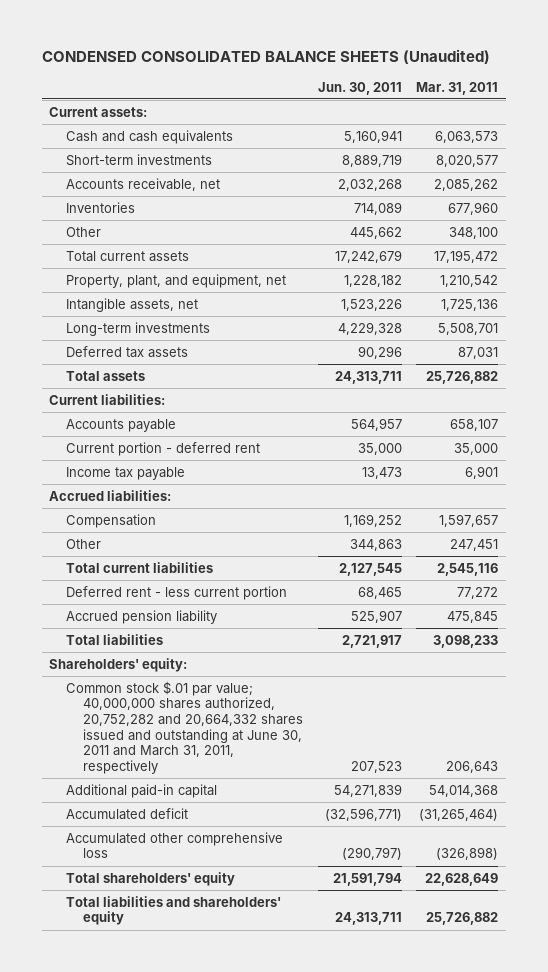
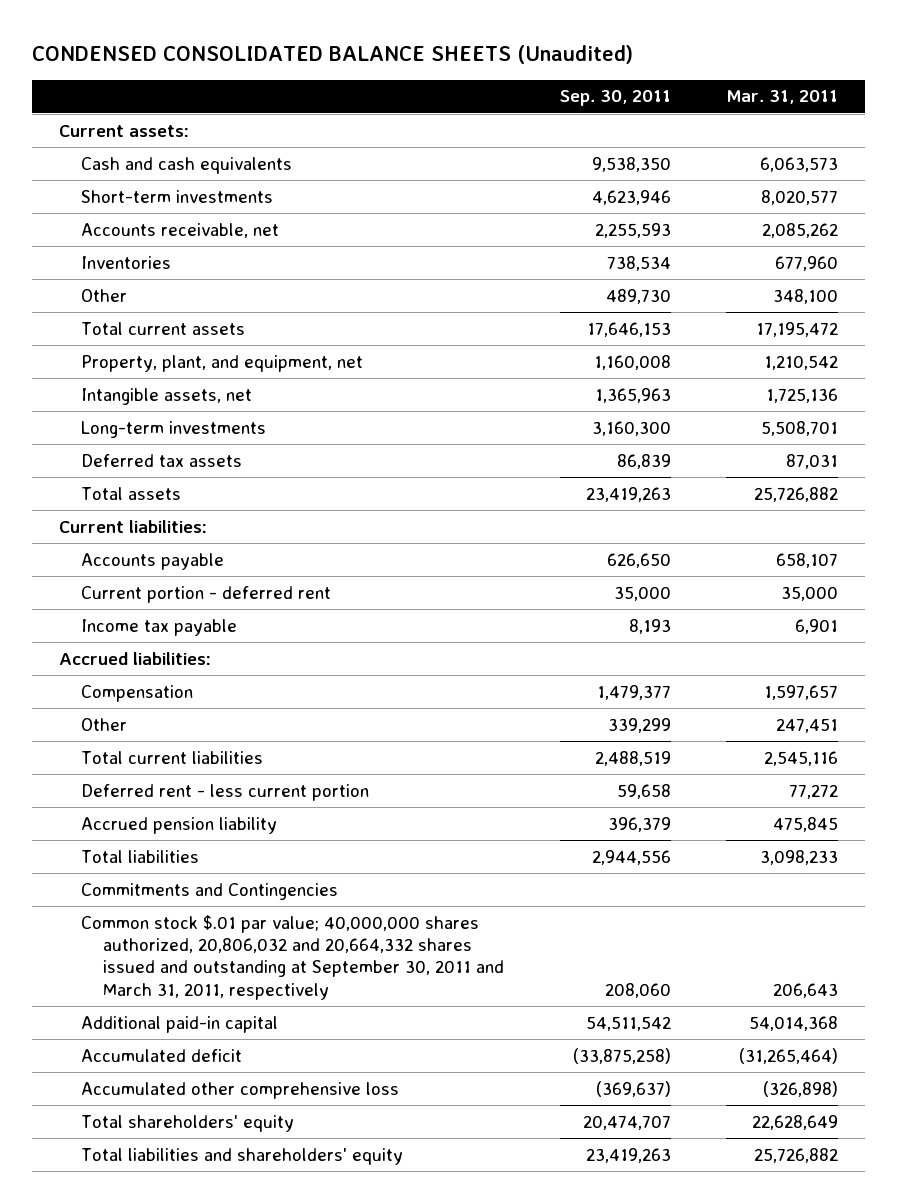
[317,81,402,95] Jun. 30, 2011 -> none
none -> [559,90,671,107] Sep. 30, 2011
[49,657,188,672] Shareholders' equity: -> none
none -> [81,882,339,900] Commitments and Contingencies
[66,680,304,774] Common stock $.01 par value; 40,000,000 shares authorized, 20,752,282 and 20,664,332 shares issued and outstanding at June 30, 2011 and March 31, 2011, respectively -> [81,914,505,1000] Common stock $.01 par value; 40,000,000 shares authorized, 20,806,032 and 20,664,332 shares issued and outstanding at September 30, 2011 and March 31, 2011, respectively

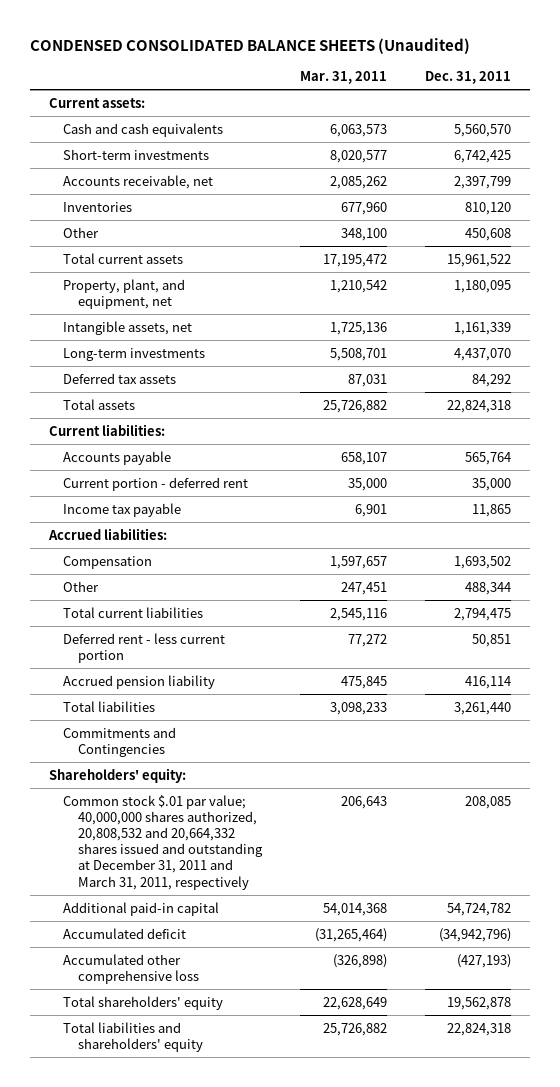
[559,90,671,107] Sep. 30, 2011 -> none
none -> [425,71,512,85] Dec. 31, 2011
none -> [49,767,187,783] Shareholders' equity:
[81,914,505,1000] Common stock $.01 par value; 40,000,000 shares authorized, 20,806,032 and 20,664,332 shares issued and outstanding at September 30, 2011 and March 31, 2011, respectively -> [63,794,263,890] Common stock $.01 par value; 40,000,000 shares authorized, 20,808,532 and 20,664,332 shares issued and outstanding at December 31, 2011 and March 31, 2011, respectively

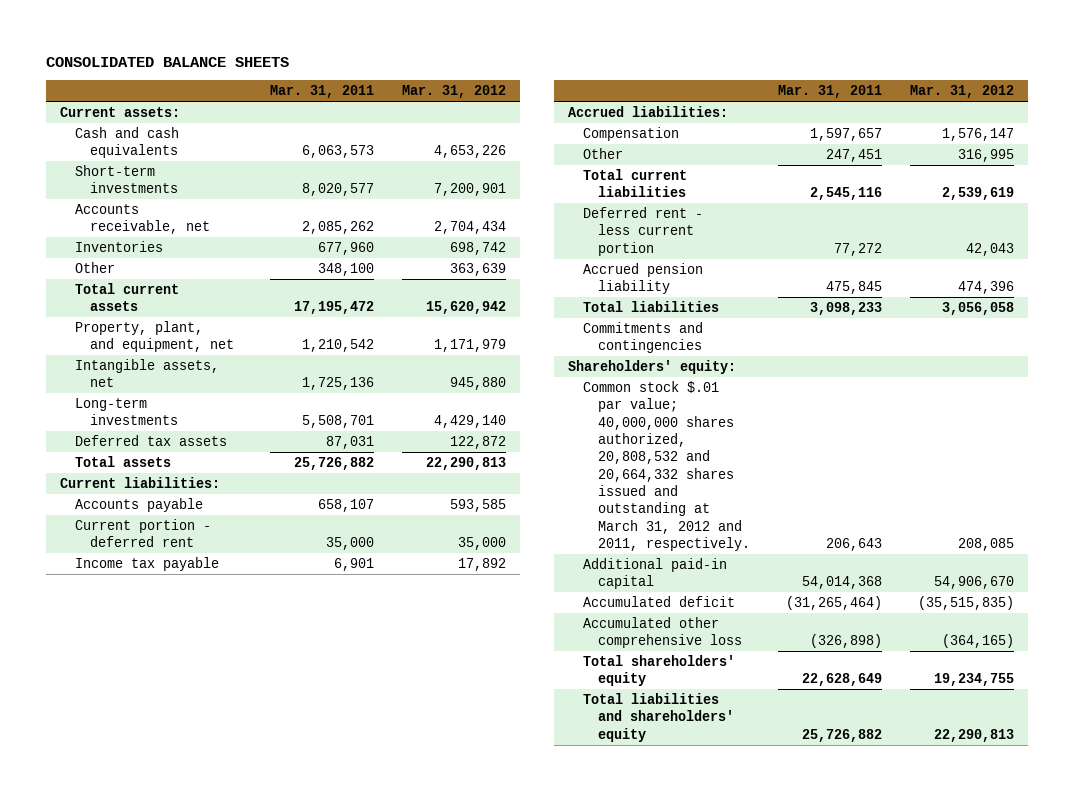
[30,37,471,54] CONDENSED CONSOLIDATED BALANCE SHEETS (Unaudited) -> [45,56,289,67] CONSOLIDATED BALANCE SHEETS
[425,71,512,85] Dec. 31, 2011 -> none
none -> [401,85,506,99] Mar. 31, 2012
[63,726,177,757] Commitments and Contingencies -> [582,321,703,354] Commitments and contingencies
[63,794,263,890] Common stock $.01 par value; 40,000,000 shares authorized, 20,808,532 and 20,664,332 shares issued and outstanding at December 31, 2011 and March 31, 2011, respectively -> [582,380,750,552] Common stock $.01 par value; 40,000,000 shares authorized, 20,808,532 and 20,664,332 shares issued and outstanding at March 31, 2012 and 2011, respectively.

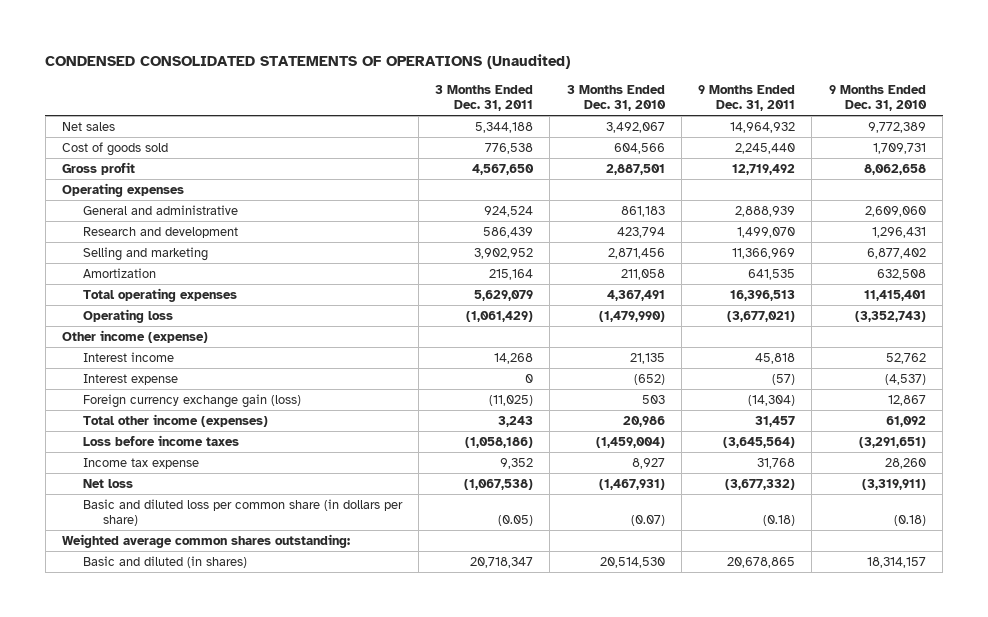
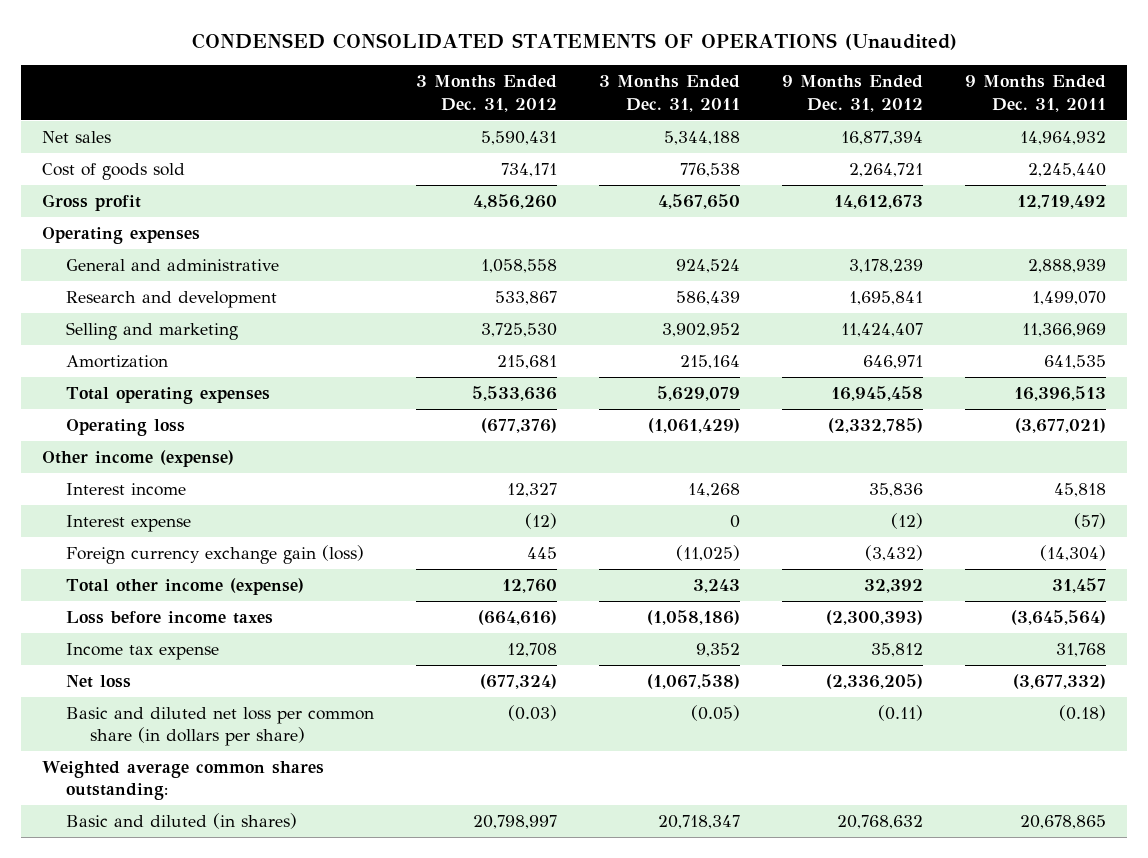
[566,84,666,112] 3 Months Ended Dec. 31, 2010 -> none
[828,84,927,112] 9 Months Ended Dec. 31, 2010 -> none
none -> [415,75,557,112] 3 Months Ended Dec. 31, 2012
none -> [782,75,924,112] 9 Months Ended Dec. 31, 2012
[82,413,268,427] Total other income (expenses) -> [65,578,304,596] Total other income (expense)
[82,498,403,527] Basic and diluted loss per common share (in dollars per share) -> [65,707,374,747] Basic and diluted net loss per common share (in dollars per share)

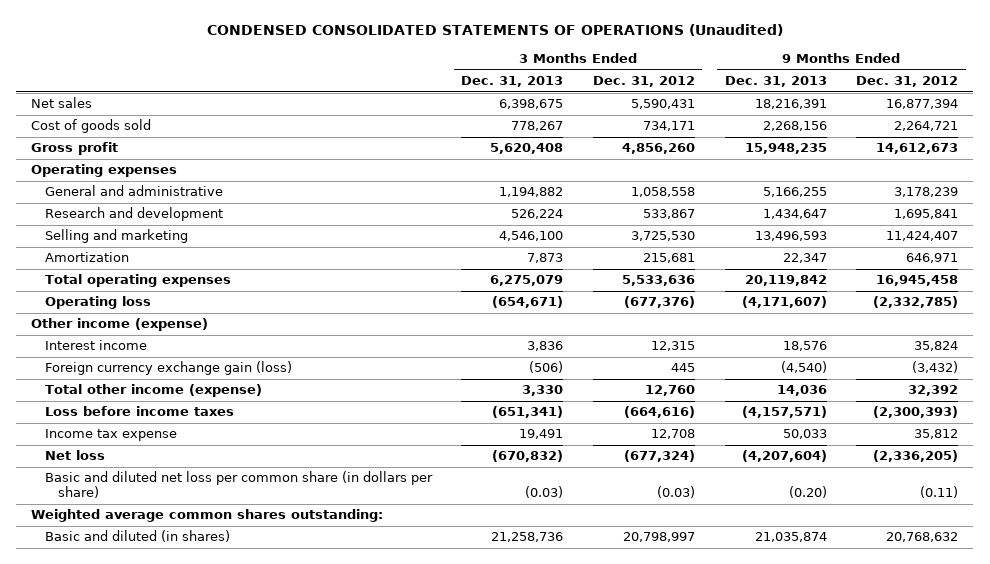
[598,75,740,112] 3 Months Ended Dec. 31, 2011 -> none
[965,75,1107,112] 9 Months Ended Dec. 31, 2011 -> none
none -> [461,76,564,88] Dec. 31, 2013
none -> [724,76,827,88] Dec. 31, 2013
[65,515,191,533] Interest expense -> none
[506,483,557,498] 12,327 -> [650,341,695,352] 12,315
[869,483,924,498] 35,836 -> [914,341,959,352] 35,824

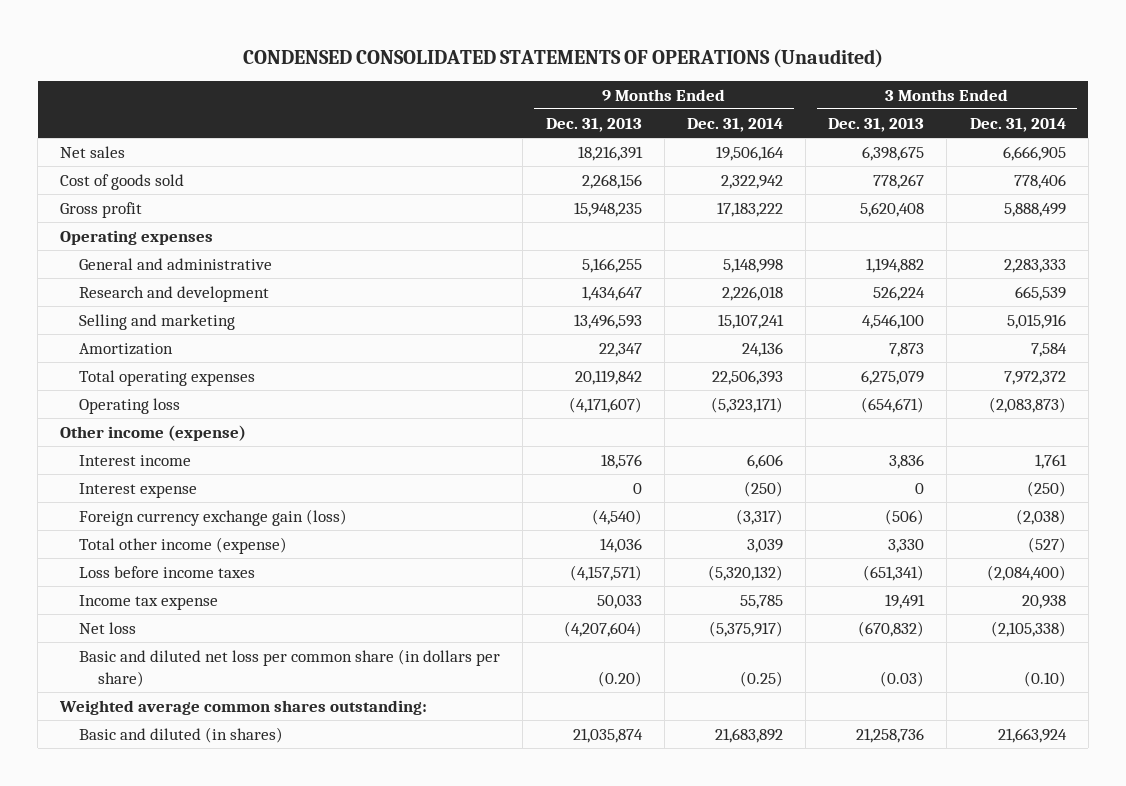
[592,76,695,88] Dec. 31, 2012 -> none
[856,76,959,88] Dec. 31, 2012 -> none
none -> [686,117,783,132] Dec. 31, 2014
none -> [969,117,1066,132] Dec. 31, 2014
none -> [79,482,198,498] Interest expense

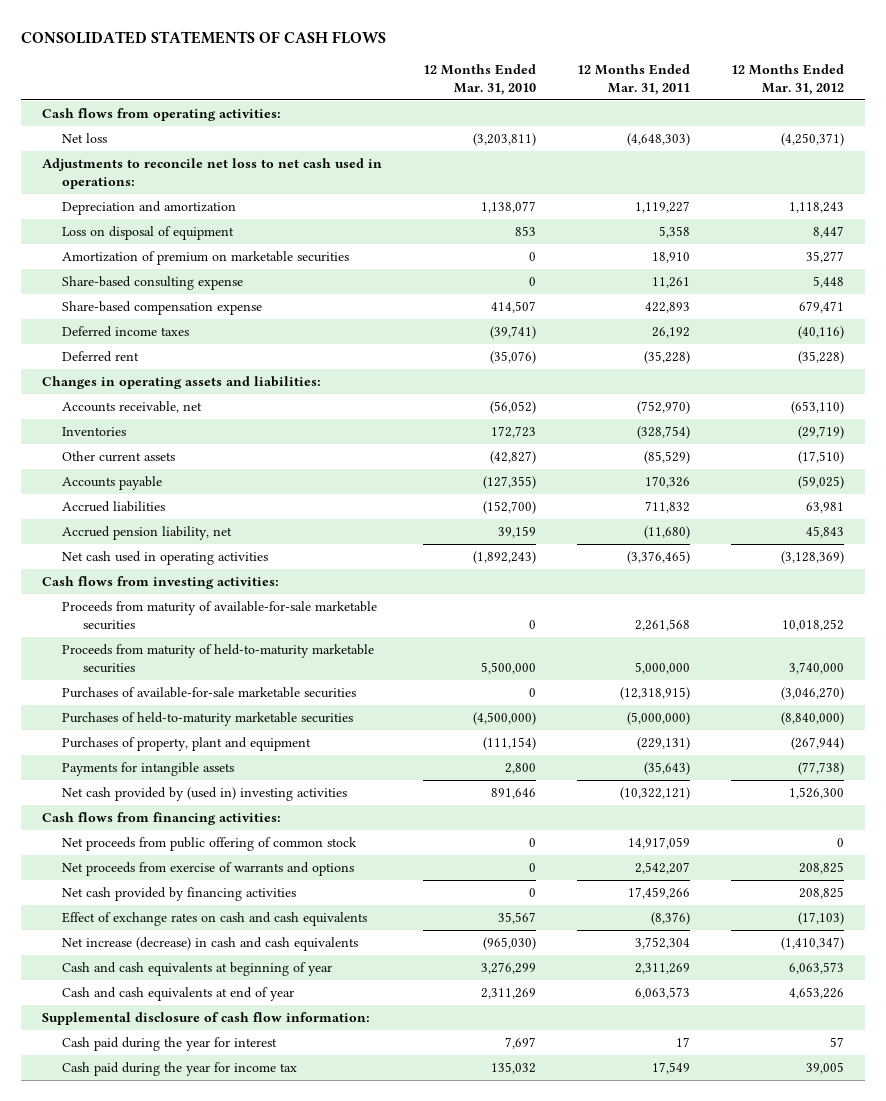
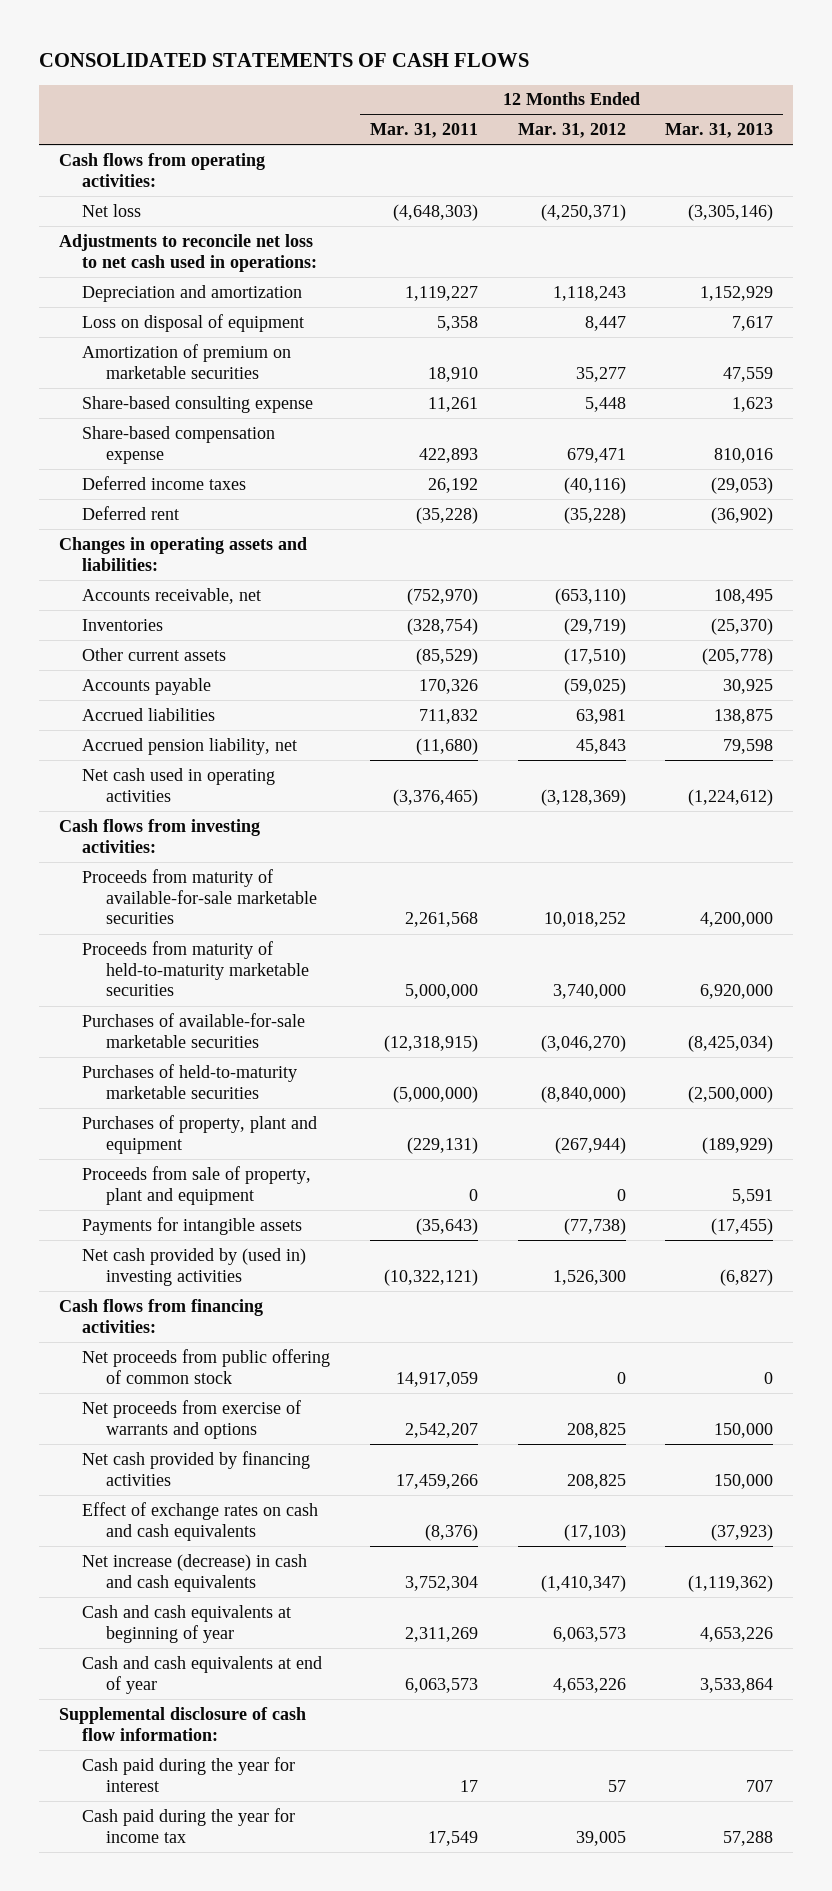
[423,63,537,95] 12 Months Ended Mar. 31, 2010 -> none
none -> [665,123,774,139] Mar. 31, 2013
none -> [82,1165,312,1205] Proceeds from sale of property, plant and equipment

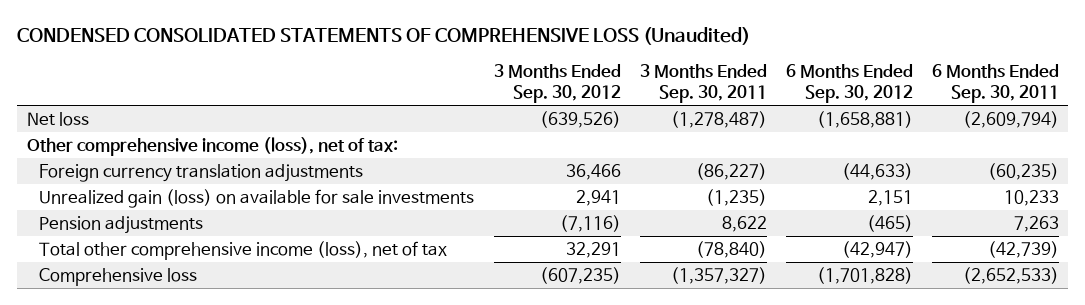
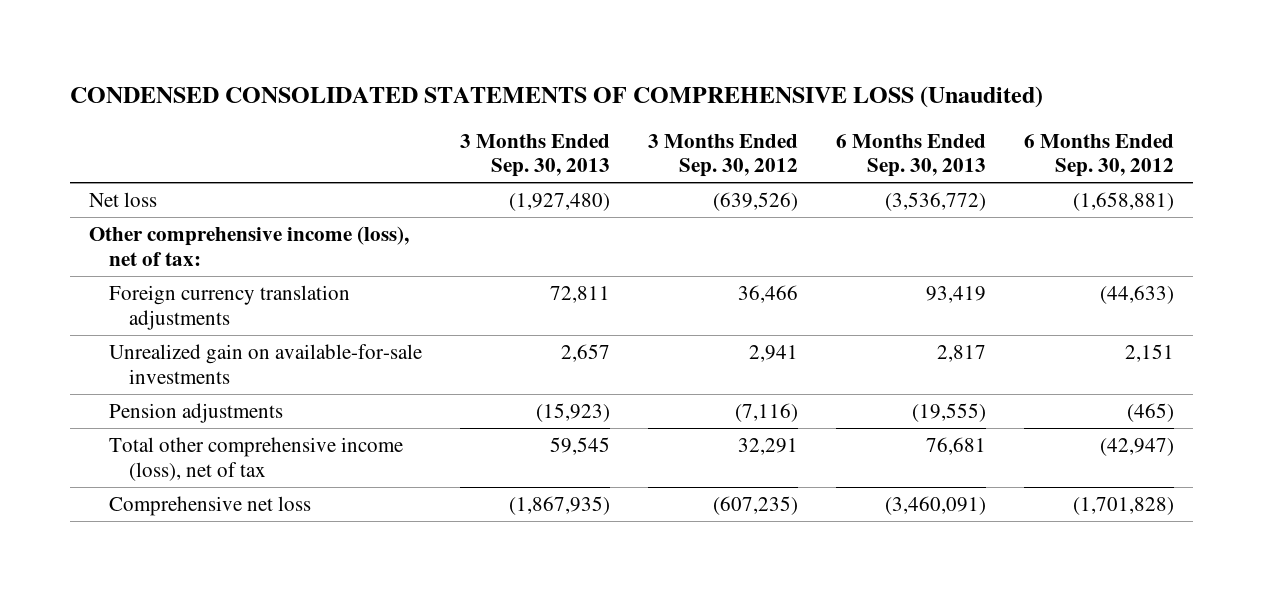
[639,64,767,104] 3 Months Ended Sep. 30, 2011 -> none
[931,64,1059,104] 6 Months Ended Sep. 30, 2011 -> none
none -> [459,133,610,178] 3 Months Ended Sep. 30, 2013
none -> [836,133,987,178] 6 Months Ended Sep. 30, 2013
[39,188,475,208] Unrealized gain (loss) on available for sale investments -> [108,343,422,384] Unrealized gain on available-for-sale investments
[39,267,198,286] Comprehensive loss -> [108,495,311,516] Comprehensive net loss

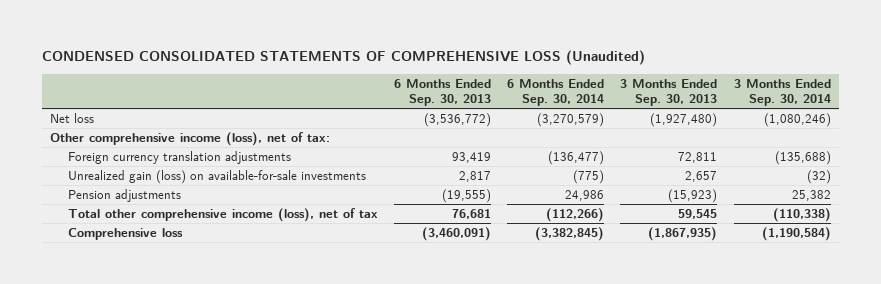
[648,133,799,178] 3 Months Ended Sep. 30, 2012 -> none
[1024,133,1175,178] 6 Months Ended Sep. 30, 2012 -> none
none -> [507,78,605,107] 6 Months Ended Sep. 30, 2014
none -> [733,78,831,107] 3 Months Ended Sep. 30, 2014
[108,343,422,384] Unrealized gain on available-for-sale investments -> [68,169,367,184] Unrealized gain (loss) on available-for-sale investments
[108,495,311,516] Comprehensive net loss -> [68,227,184,240] Comprehensive loss

